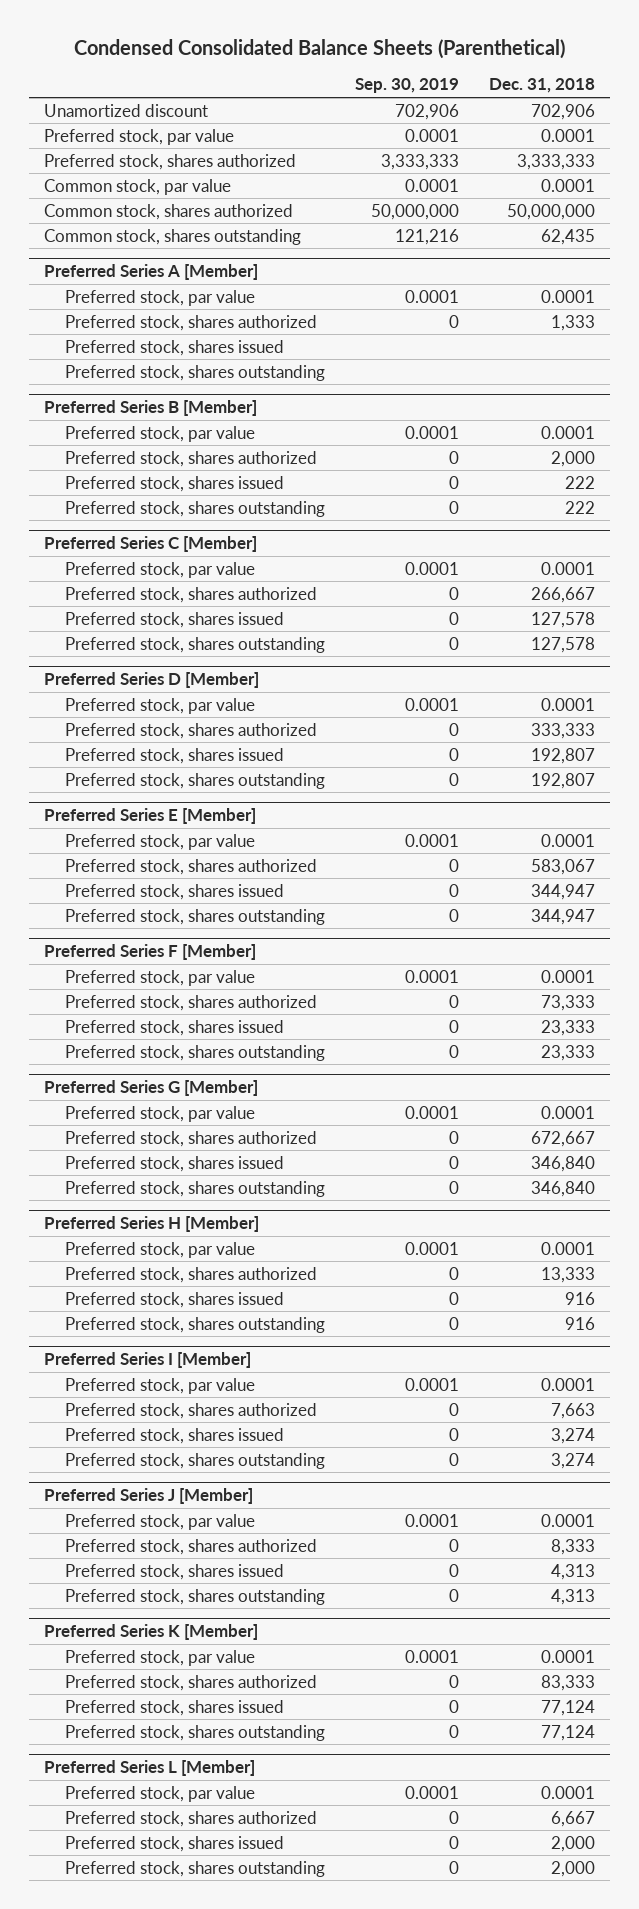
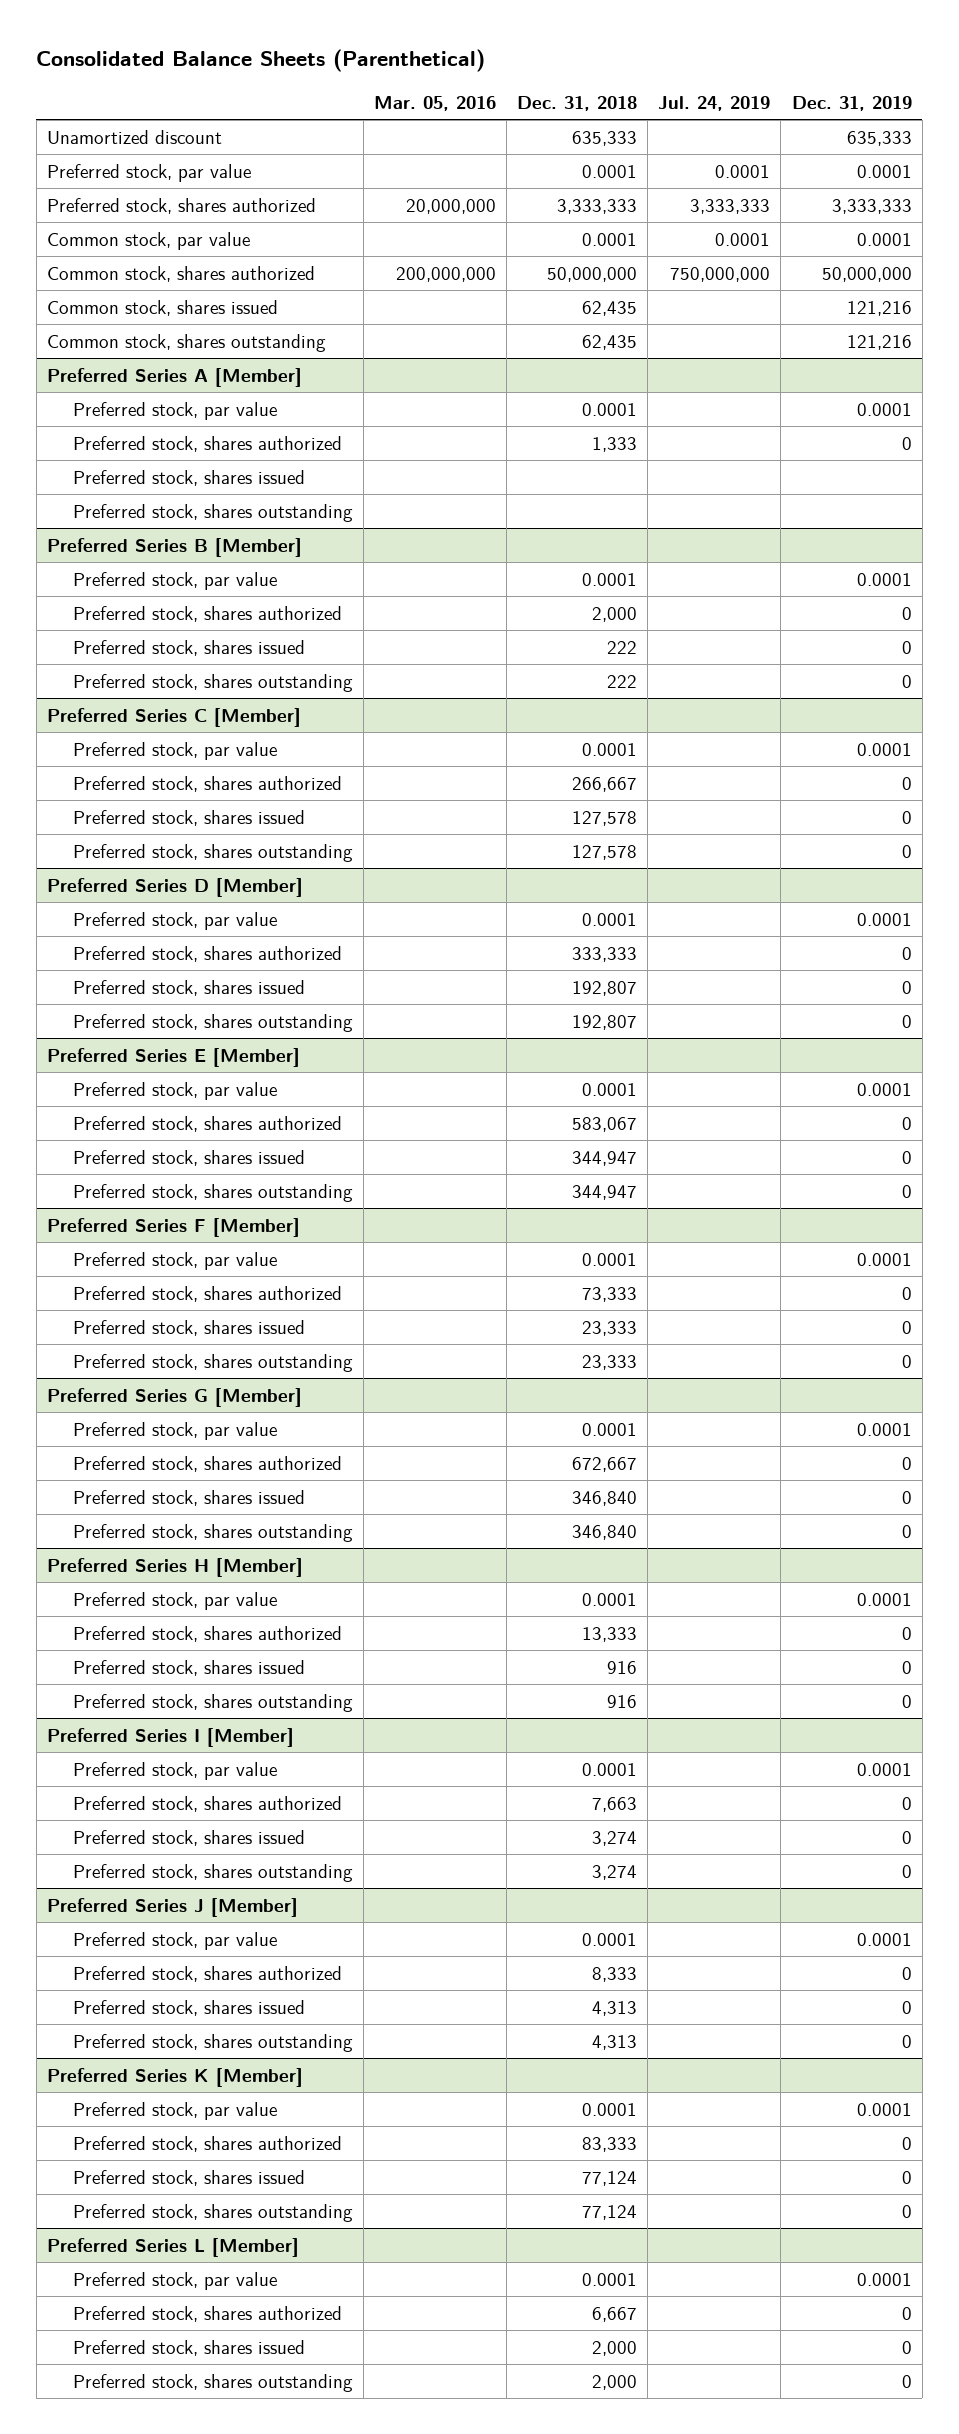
[73,38,565,59] Condensed Consolidated Balance Sheets (Parenthetical) -> [36,49,486,73] Consolidated Balance Sheets (Parenthetical)
[355,78,460,94] Sep. 30, 2019 -> none
none -> [373,96,496,112] Mar. 05, 2016
none -> [658,96,771,112] Jul. 24, 2019
none -> [791,96,912,112] Dec. 31, 2019
[531,103,596,120] 702,906 -> [572,130,638,146] 635,333
none -> [47,299,279,316] Common stock, shares issued

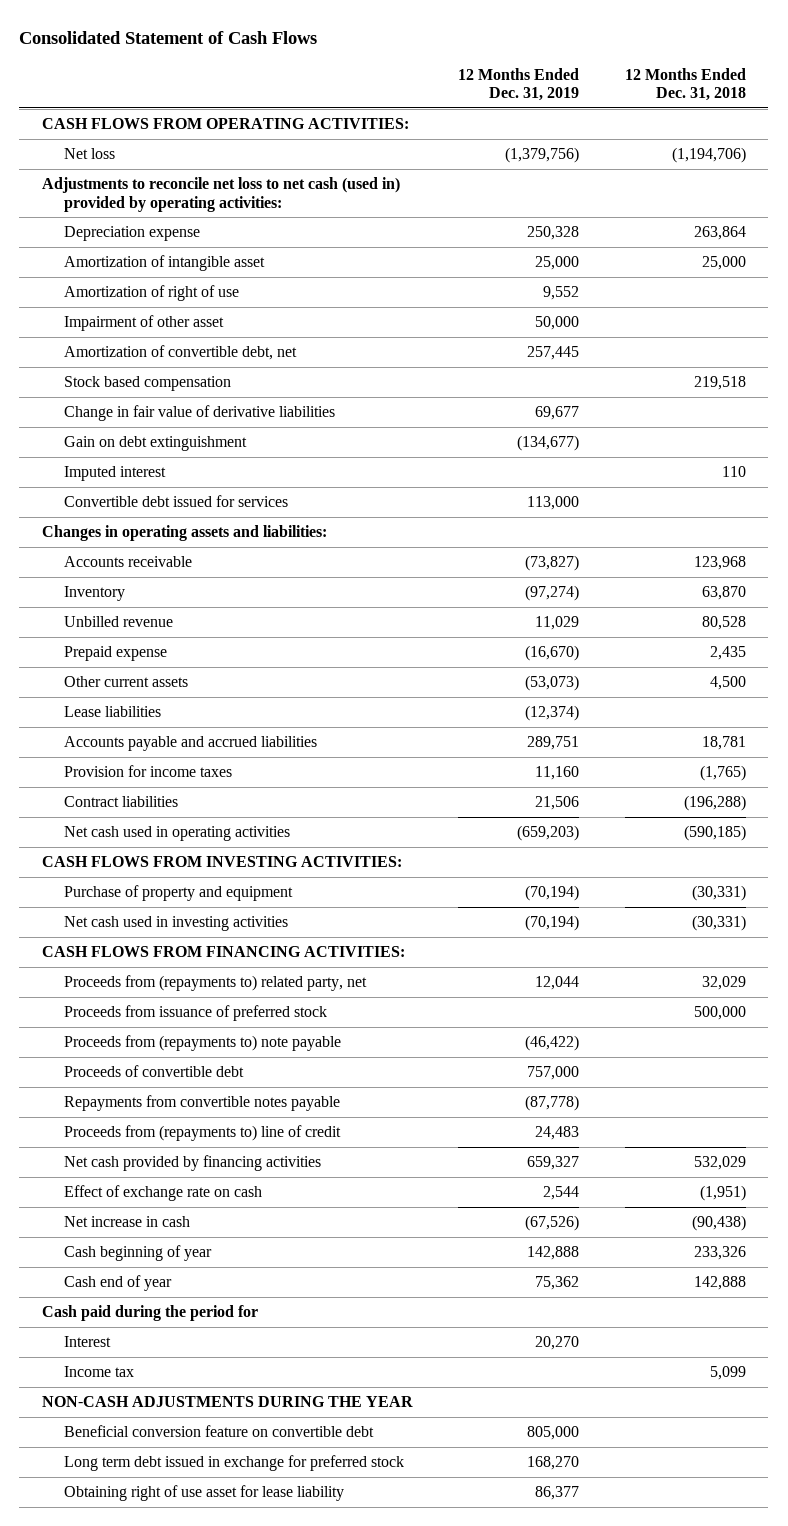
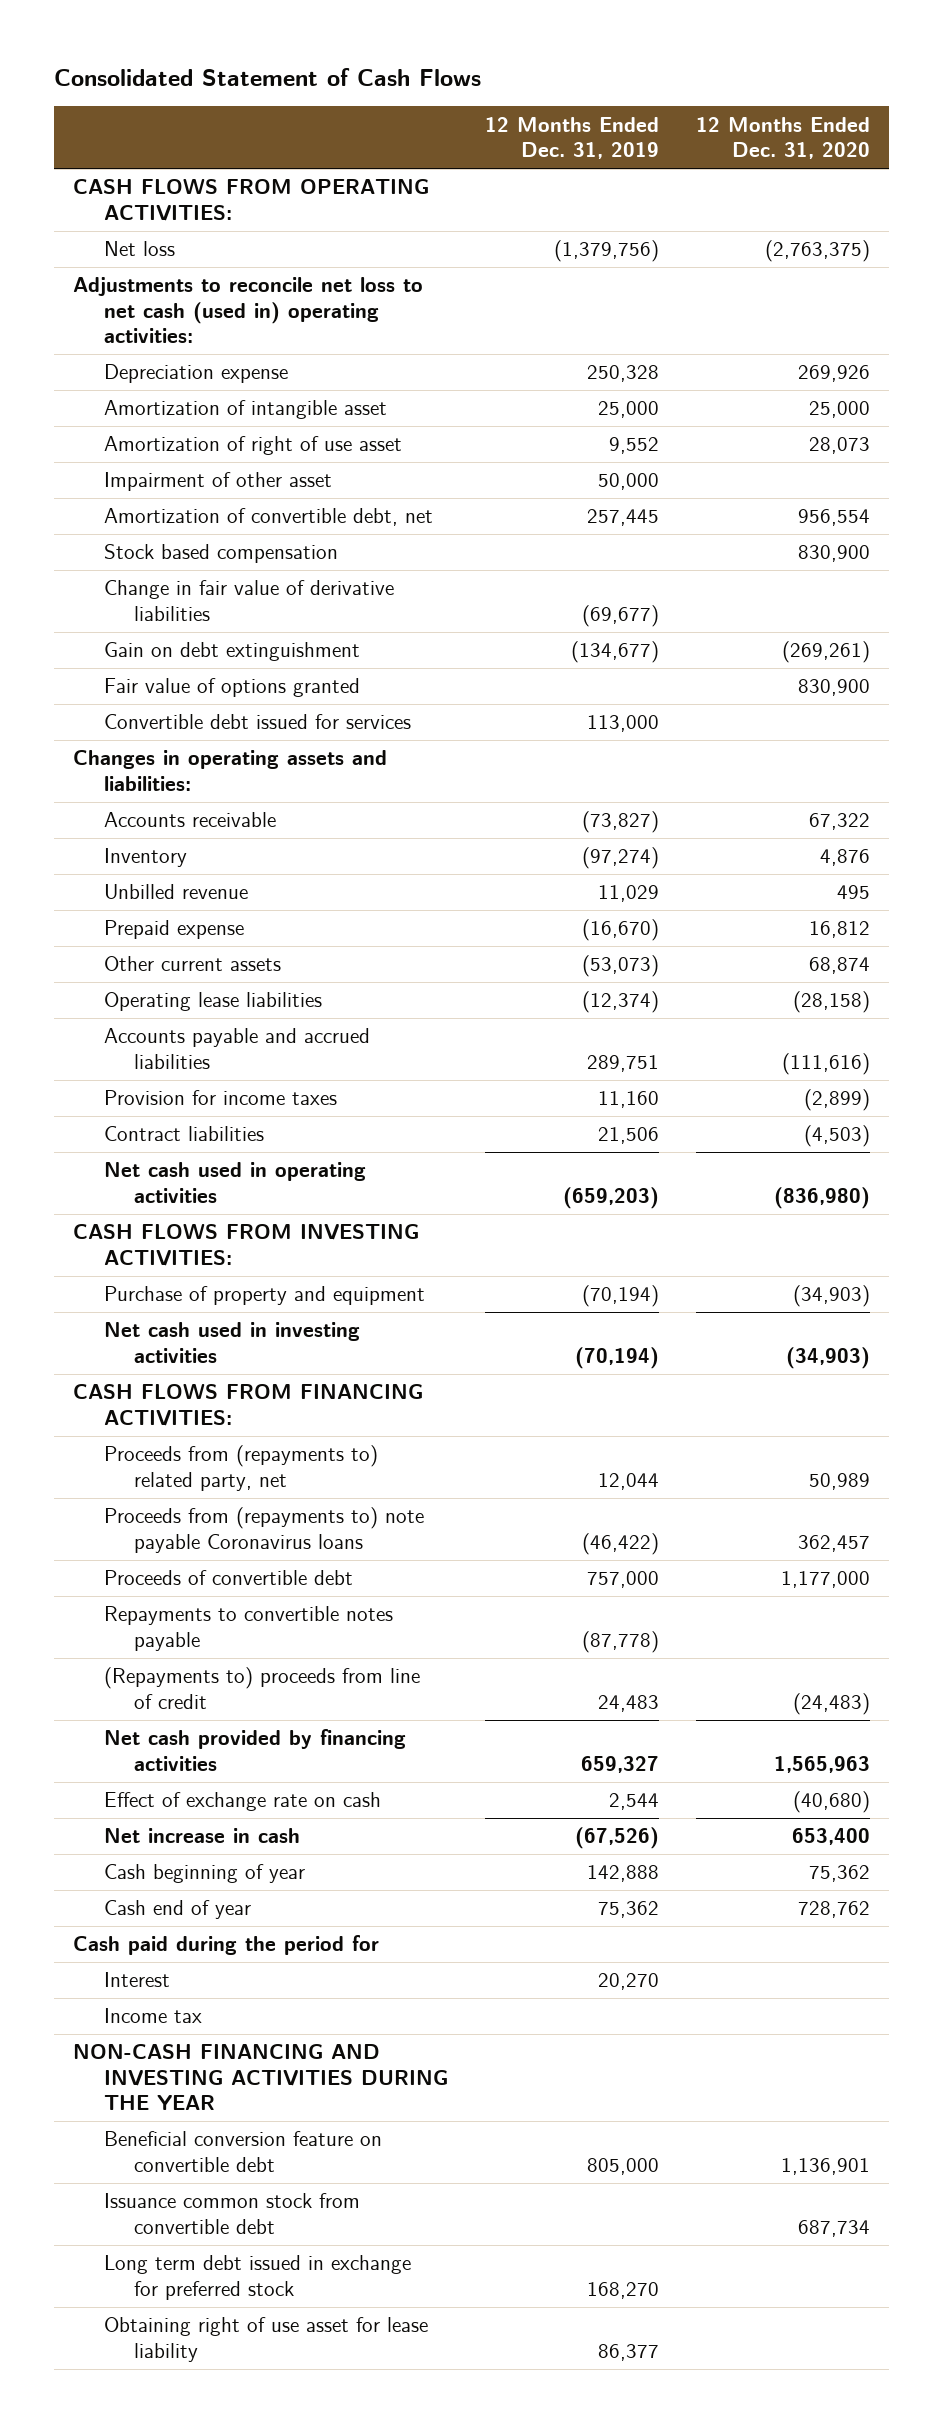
[624,67,746,102] 12 Months Ended Dec. 31, 2018 -> none
none -> [696,116,871,160] 12 Months Ended Dec. 31, 2020
[41,176,400,212] Adjustments to reconcile net loss to net cash (used in) provided by operating activities: -> [72,277,423,344] Adjustments to reconcile net loss to net cash (used in) operating activities:
[63,284,239,301] Amortization of right of use -> [103,436,402,456] Amortization of right of use asset
[535,405,580,420] 69,677 -> [581,604,659,627] (69,677)
[63,465,166,481] Imputed interest -> none
none -> [103,678,360,698] Fair value of options granted
[63,705,161,717] Lease liabilities -> [103,992,322,1012] Operating lease liabilities
[63,1004,327,1021] Proceeds from issuance of preferred stock -> none
[63,1034,341,1051] Proceeds from (repayments to) note payable -> [103,1507,424,1553] Proceeds from (repayments to) note payable Coronavirus loans
[63,1094,340,1111] Repayments from convertible notes payable -> [103,1606,393,1651] Repayments to convertible notes payable
[63,1124,341,1141] Proceeds from (repayments to) line of credit -> [103,1667,420,1709] (Repayments to) proceeds from line of credit
[41,1395,413,1407] NON-CASH ADJUSTMENTS DURING THE YEAR -> [72,2044,448,2111] NON-CASH FINANCING AND INVESTING ACTIVITIES DURING THE YEAR
none -> [103,2193,360,2234] Issuance common stock from convertible debt

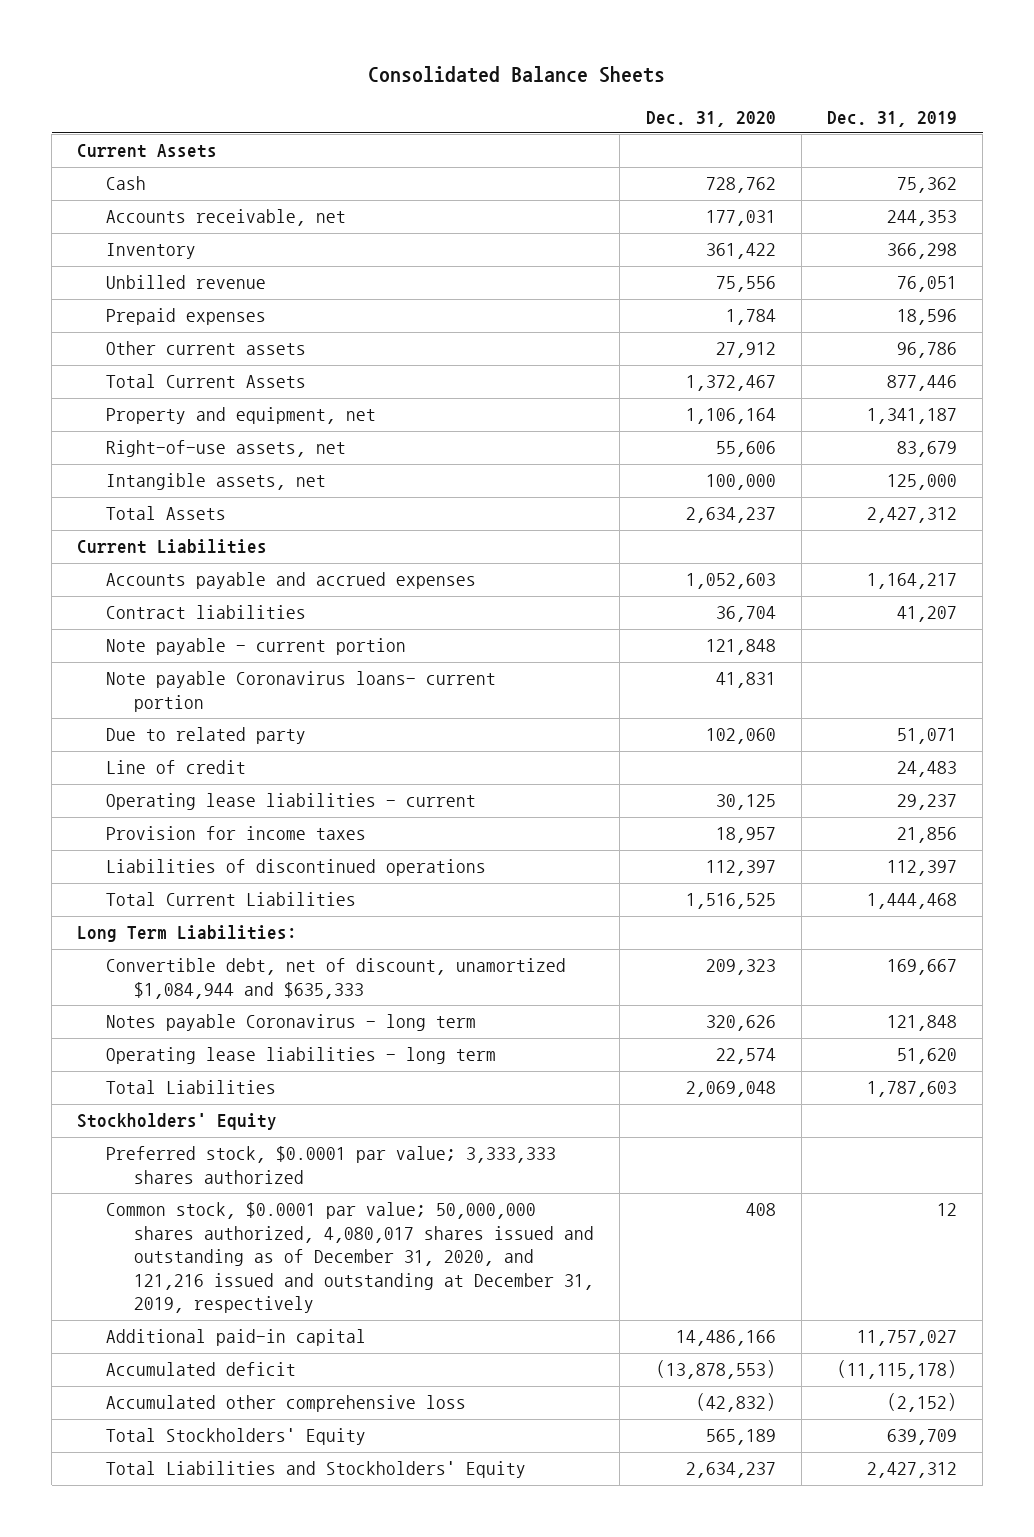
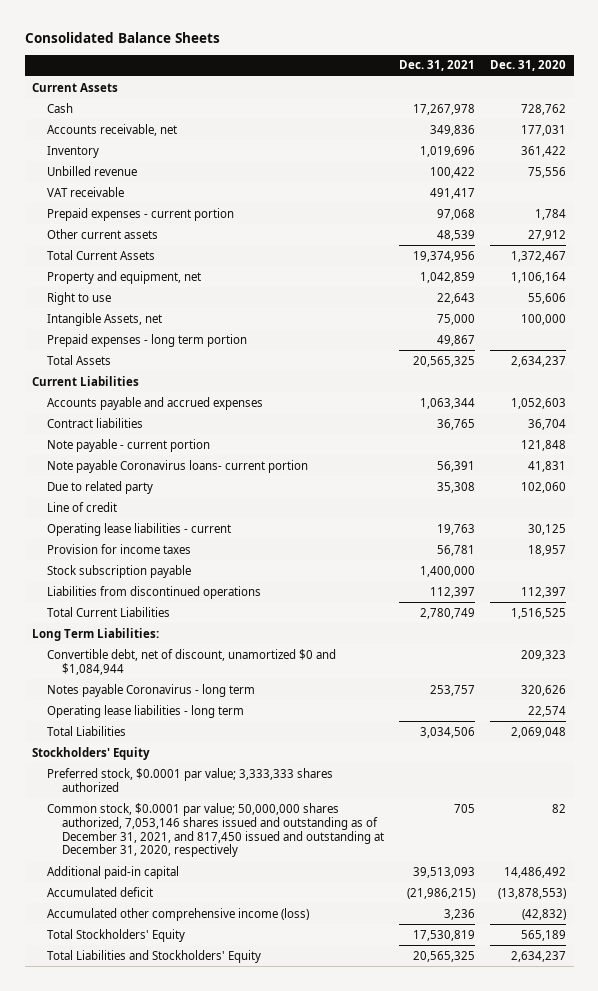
[826,110,957,127] Dec. 31, 2019 -> none
none -> [398,60,475,72] Dec. 31, 2021
none -> [47,186,125,197] VAT receivable
[105,308,266,326] Prepaid expenses -> [47,207,235,221] Prepaid expenses - current portion
[105,440,346,458] Right-of-use assets, net -> [47,291,112,305] Right to use
[105,473,326,491] Intangible assets, net -> [47,312,163,326] Intangible Assets, net
none -> [47,333,248,347] Prepaid expenses - long term portion
none -> [47,564,192,578] Stock subscription payable
[105,859,486,877] Liabilities of discontinued operations -> [47,585,262,599] Liabilities from discontinued operations
[105,958,566,999] Convertible debt, net of discount, unamortized $1,084,944 and $635,333 -> [47,648,337,675] Convertible debt, net of discount, unamortized $0 and $1,084,944
[105,1202,595,1314] Common stock, $0.0001 par value; 50,000,000 shares authorized, 4,080,017 shares issued and outstanding as of December 31, 2020, and 121,216 issued and outstanding at December 31, 2019, respectively -> [47,802,384,858] Common stock, $0.0001 par value; 50,000,000 shares authorized, 7,053,146 shares issued and outstanding as of December 31, 2021, and 817,450 issued and outstanding at December 31, 2020, respectively
[745,1203,776,1217] 408 -> [552,803,567,813] 82
[675,1330,776,1347] 14,486,166 -> [504,866,567,878] 14,486,492
[105,1395,466,1413] Accumulated other comprehensive loss -> [47,907,310,921] Accumulated other comprehensive income (loss)

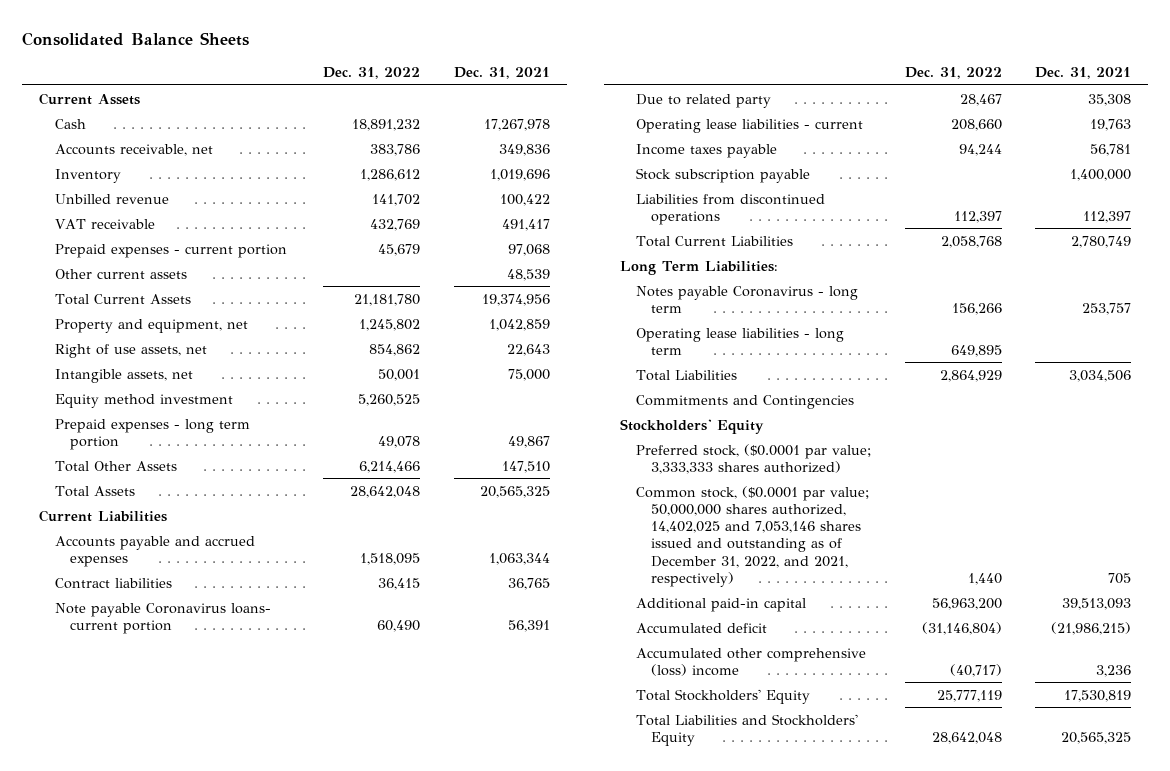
[490,60,567,72] Dec. 31, 2020 -> none
none -> [323,67,421,80] Dec. 31, 2022
[47,291,112,305] Right to use -> [54,343,207,358] Right of use assets, net
[47,312,163,326] Intangible Assets, net -> [54,368,193,383] Intangible assets, net
none -> [54,393,233,408] Equity method investment
none -> [54,460,177,472] Total Other Assets
[47,438,211,452] Note payable - current portion -> none
[47,501,118,512] Line of credit -> none
[47,543,192,554] Provision for income taxes -> [635,143,777,158] Income taxes payable
[47,648,337,675] Convertible debt, net of discount, unamortized $0 and $1,084,944 -> none
none -> [635,394,854,409] Commitments and Contingencies
[47,767,334,792] Preferred stock, $0.0001 par value; 3,333,333 shares authorized -> [635,443,871,474] Preferred stock, ($0.0001 par value; 3,333,333 shares authorized)
[47,802,384,858] Common stock, $0.0001 par value; 50,000,000 shares authorized, 7,053,146 shares issued and outstanding as of December 31, 2021, and 817,450 issued and outstanding at December 31, 2020, respectively -> [635,485,869,587] Common stock, ($0.0001 par value; 50,000,000 shares authorized, 14,402,025 and 7,053,146 shares issued and outstanding as of December 31, 2022, and 2021, respectively)
[47,907,310,921] Accumulated other comprehensive income (loss) -> [635,647,866,676] Accumulated other comprehensive (loss) income

